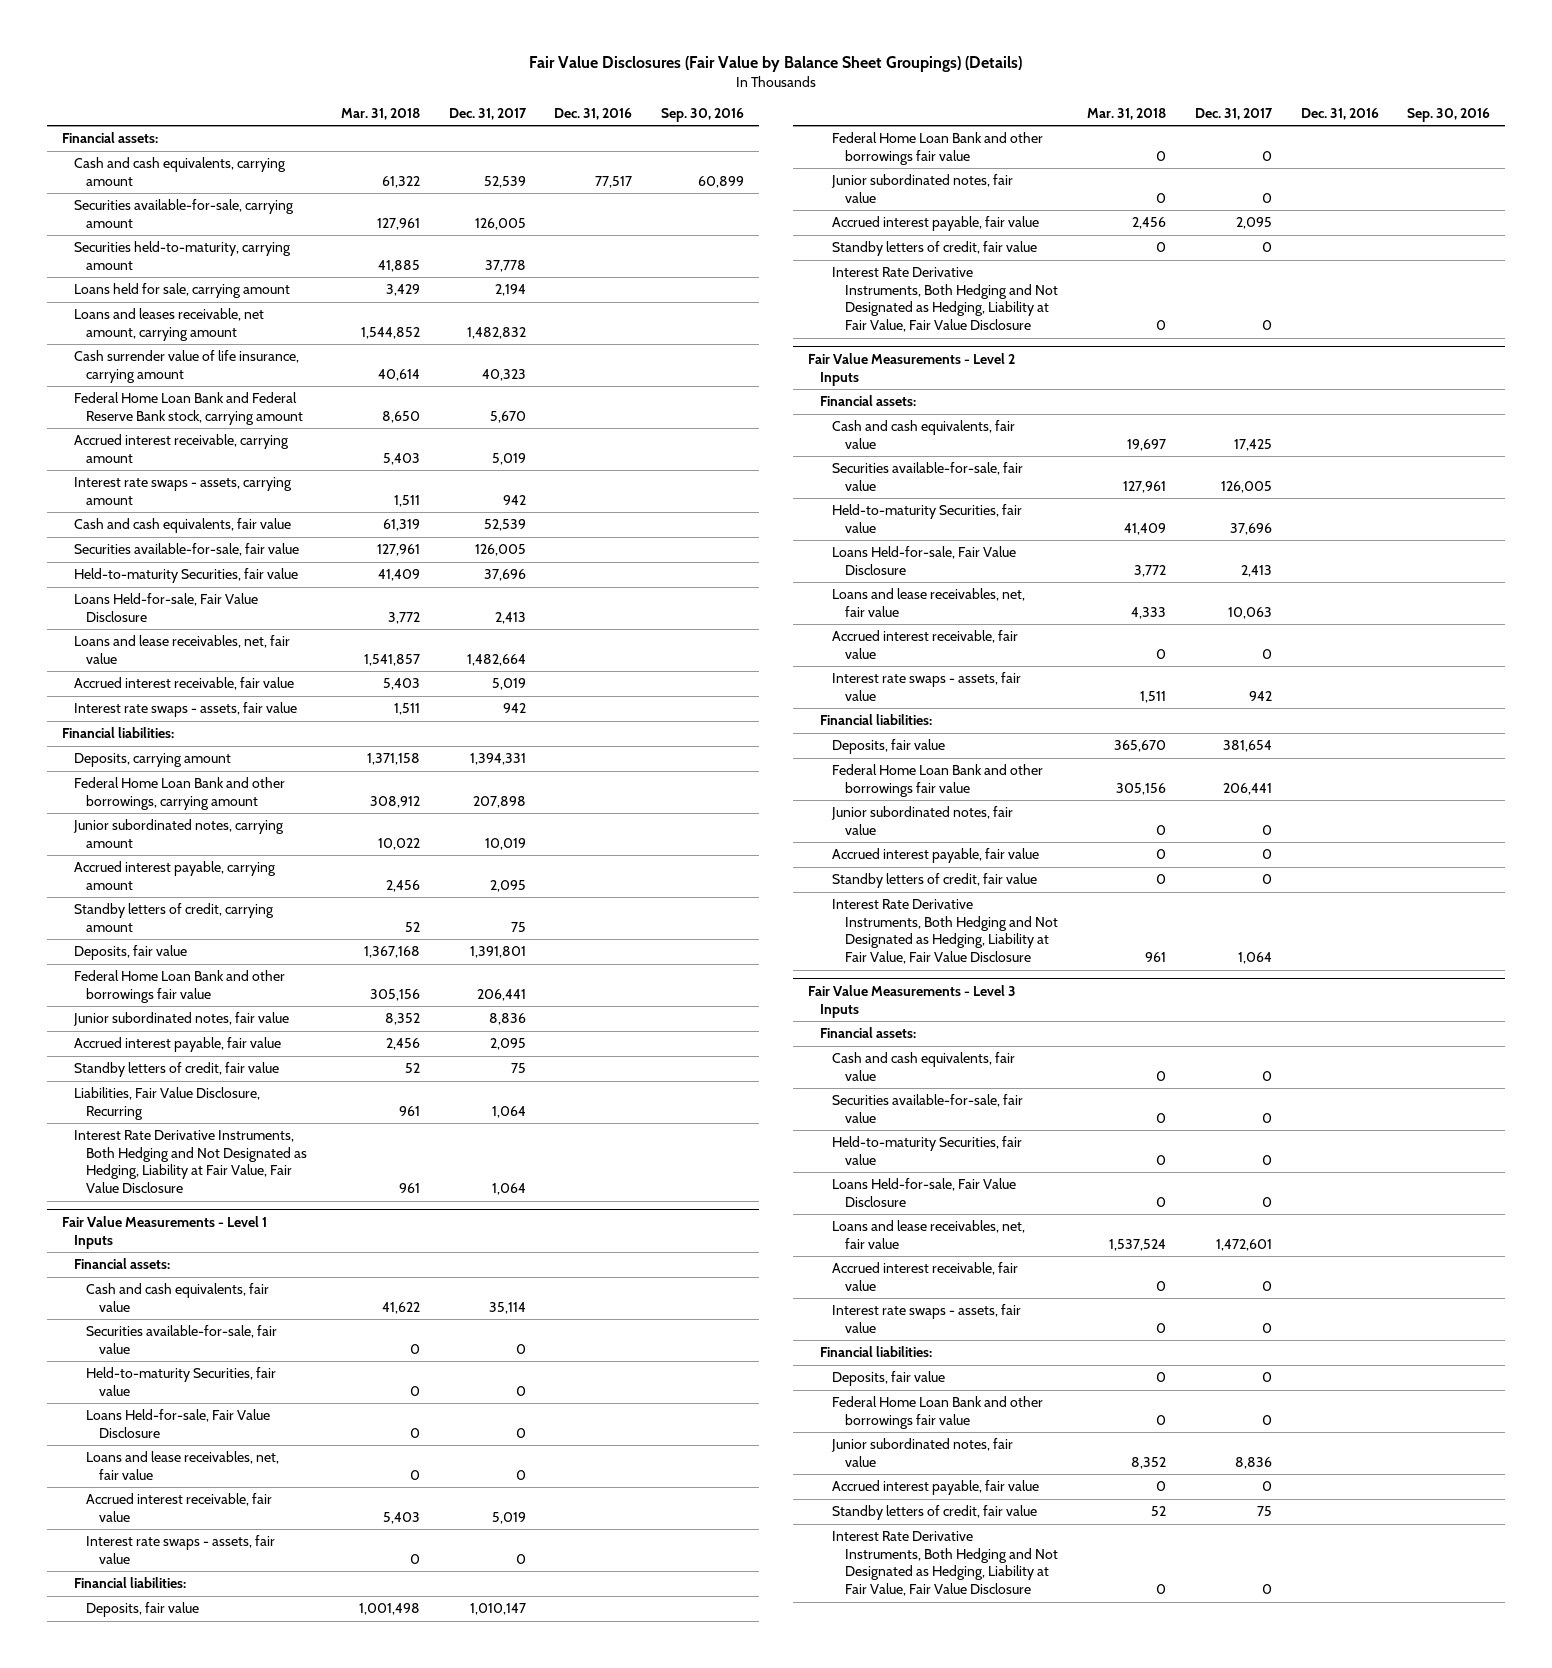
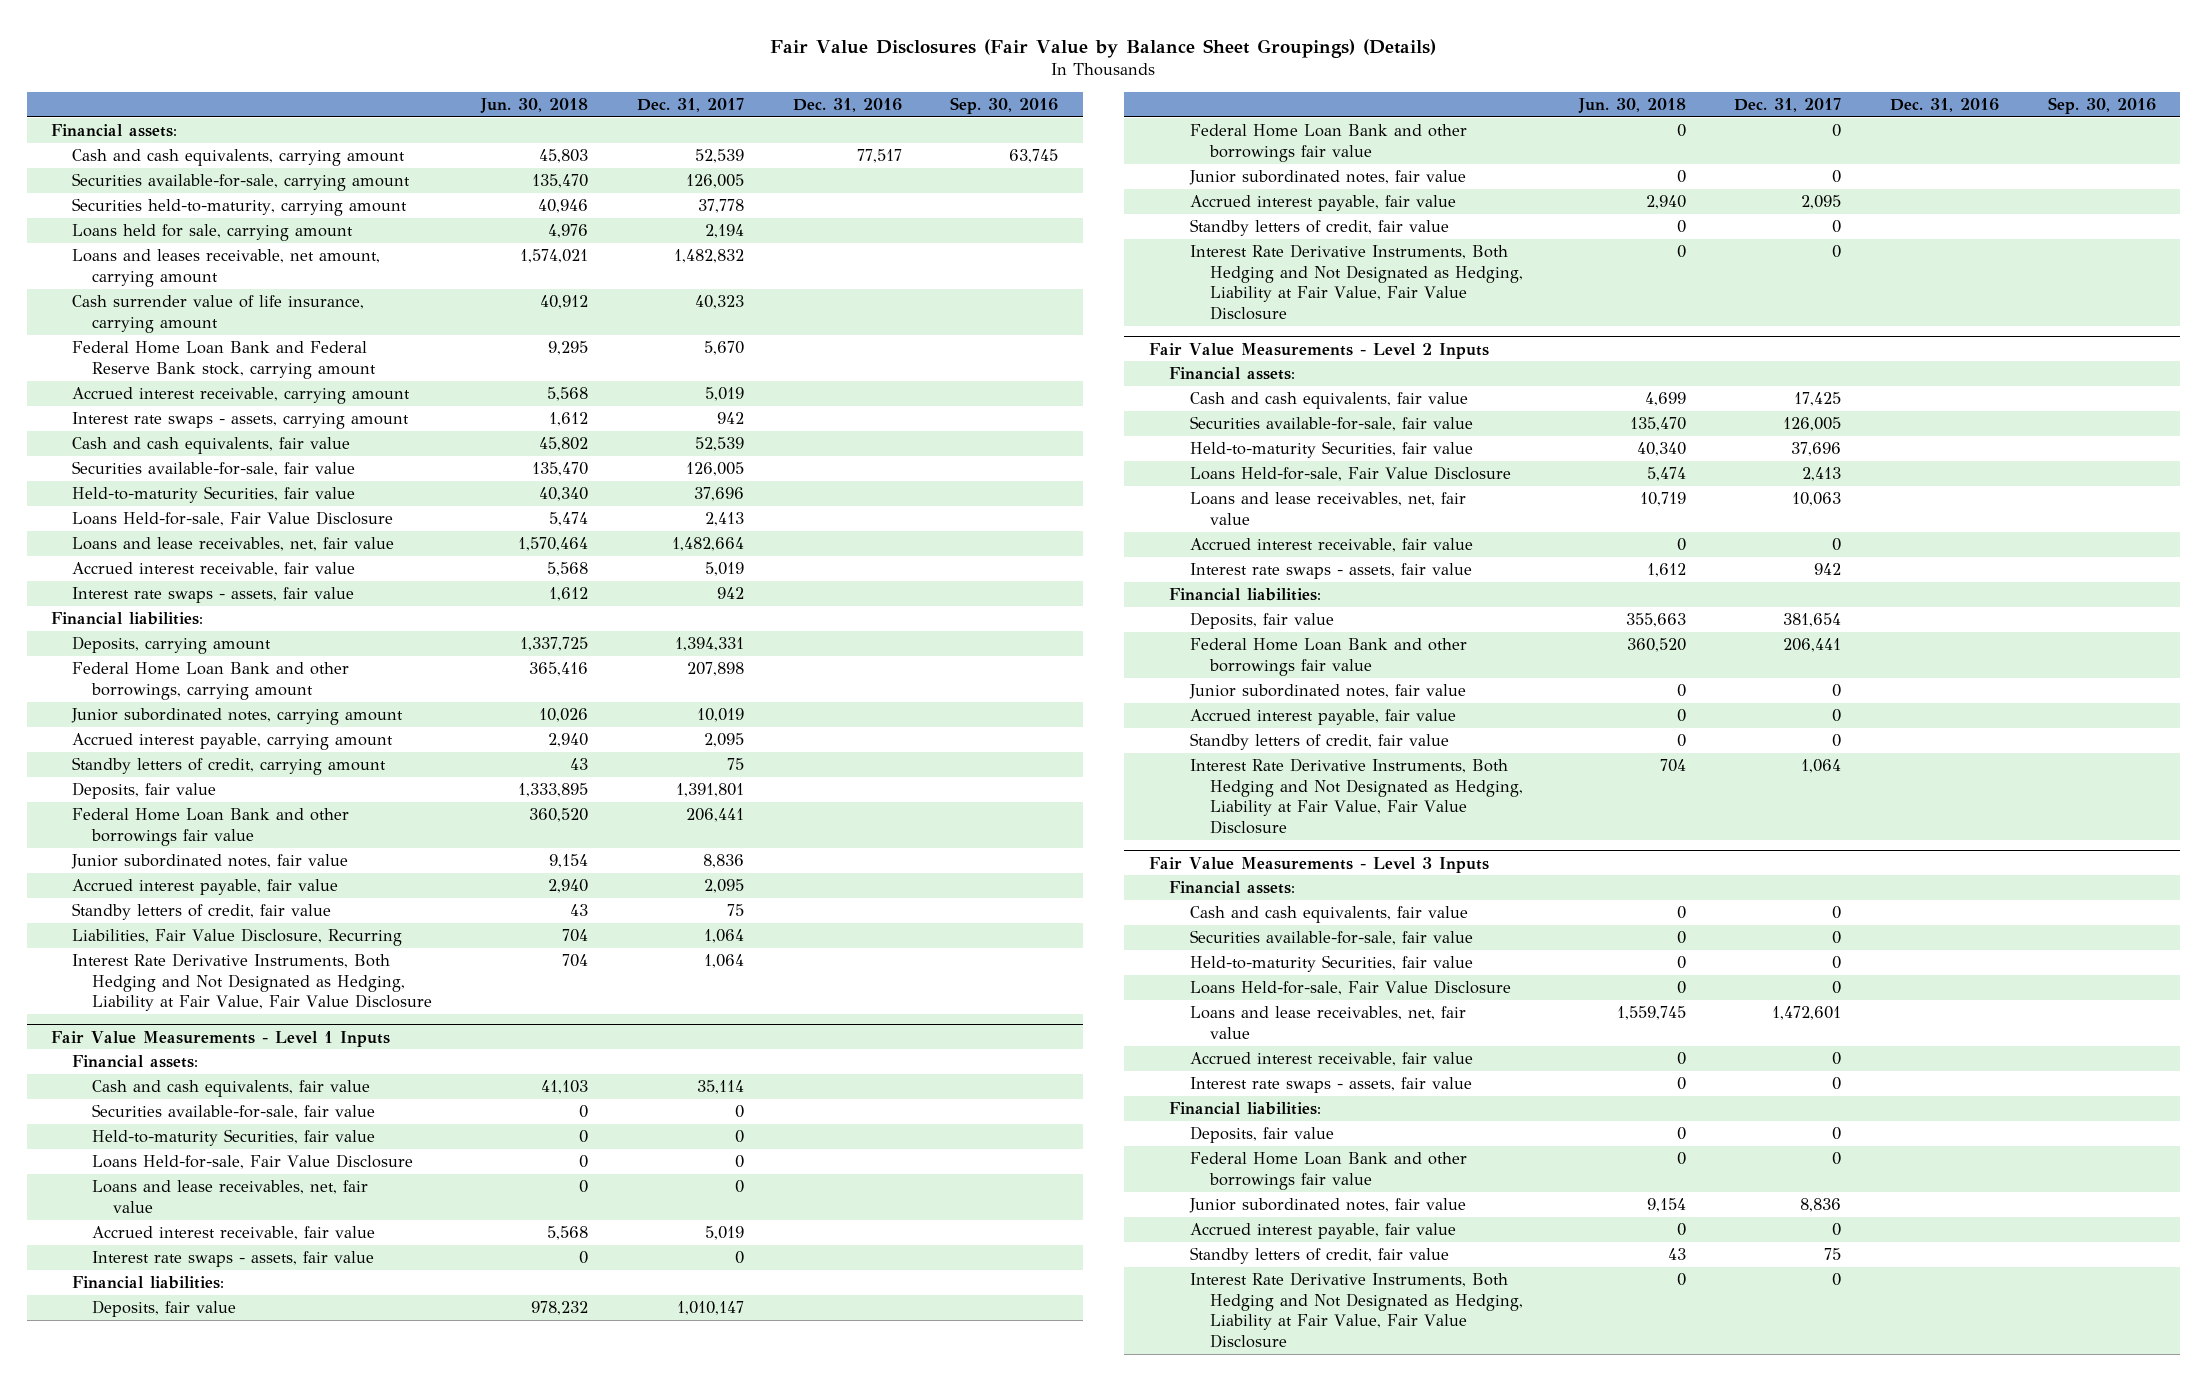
[340,107,420,120] Mar. 31, 2018 -> none
none -> [480,97,589,113] Jun. 30, 2018
[698,175,745,188] 60,899 -> [1009,149,1059,164] 63,745

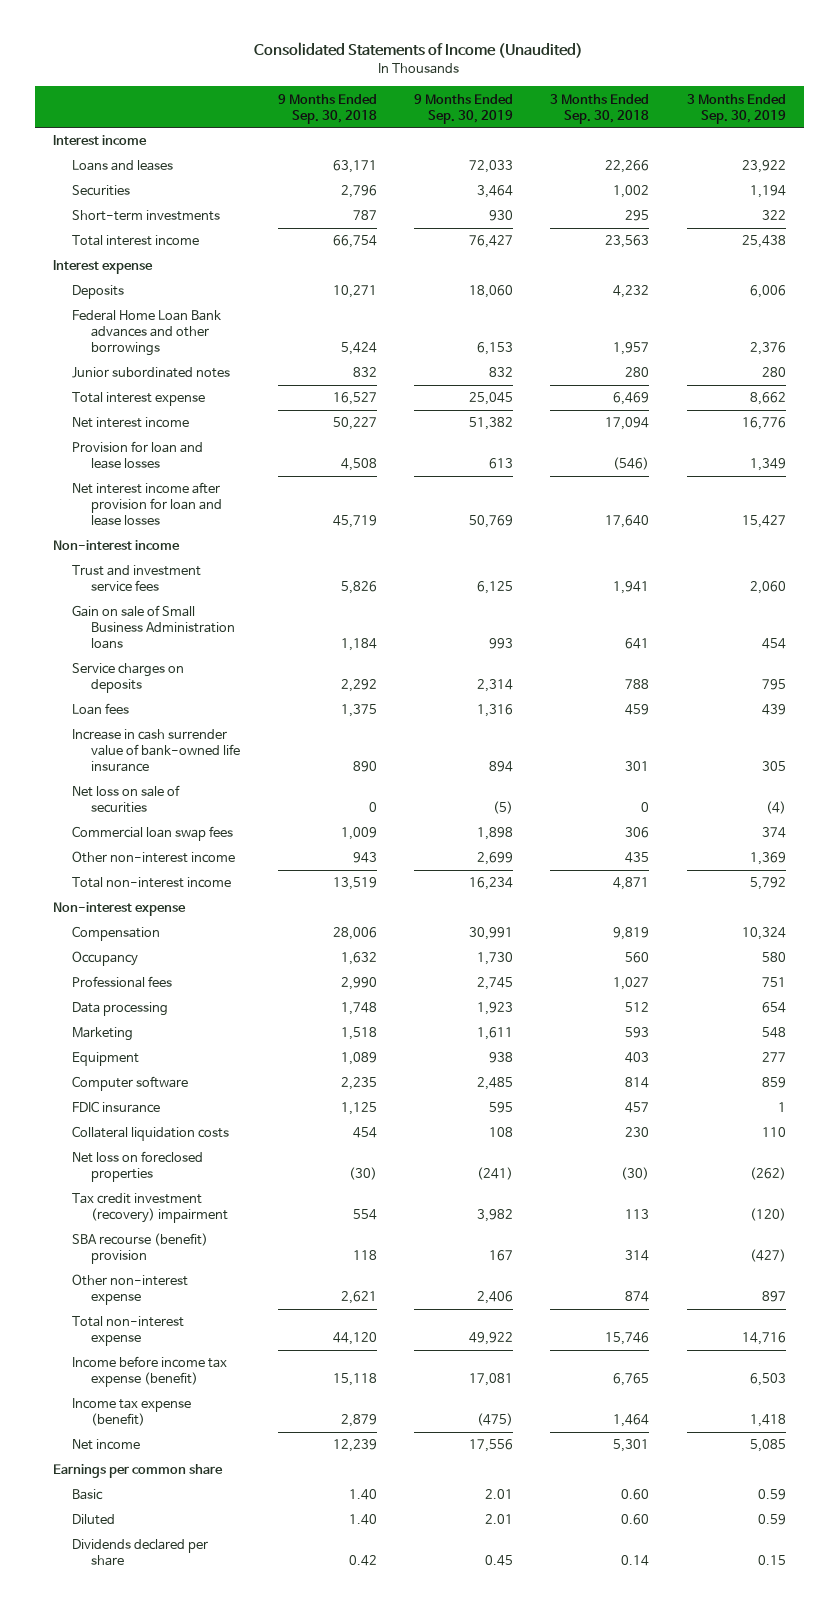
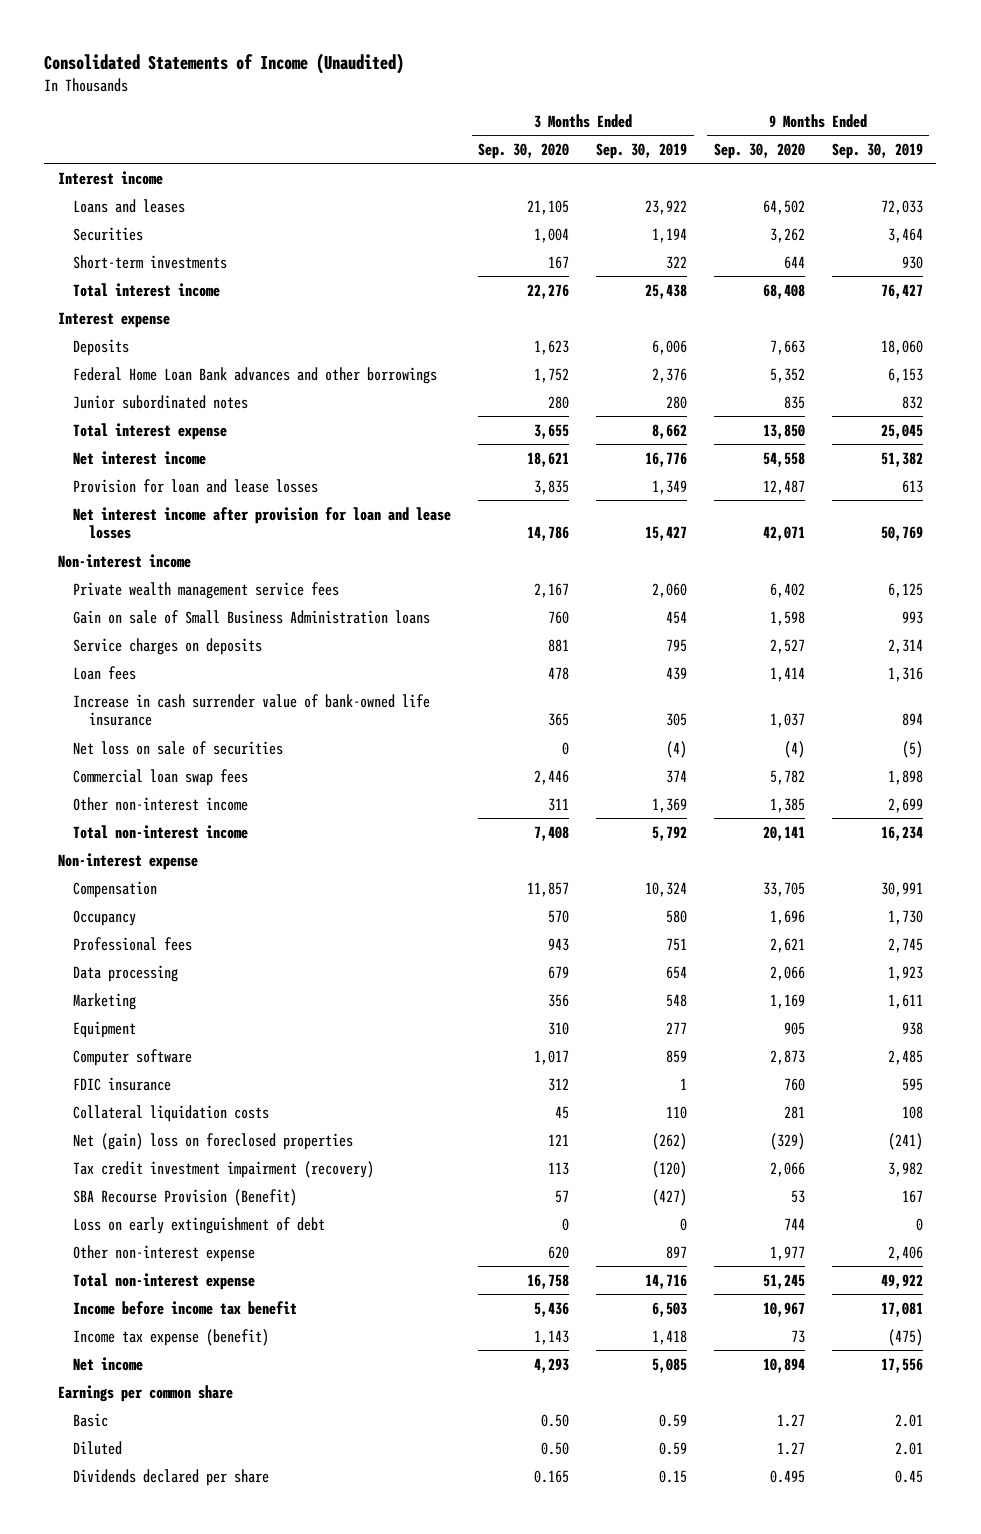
[277,93,377,124] 9 Months Ended Sep. 30, 2018 -> none
[550,93,650,124] 3 Months Ended Sep. 30, 2018 -> none
none -> [478,142,570,159] Sep. 30, 2020
none -> [713,142,805,159] Sep. 30, 2020
[72,565,202,593] Trust and investment service fees -> [73,581,340,599] Private wealth management service fees
[72,1151,204,1183] Net loss on foreclosed properties -> [73,1132,354,1150] Net (gain) loss on foreclosed properties
[72,1193,229,1224] Tax credit investment (recovery) impairment -> [73,1160,375,1178] Tax credit investment impairment (recovery)
[72,1233,209,1265] SBA recourse (benefit) provision -> [73,1188,298,1206] SBA Recourse Provision (Benefit)
none -> [73,1216,326,1234] Loss on early extinguishment of debt
[72,1356,228,1388] Income before income tax expense (benefit) -> [73,1300,298,1315] Income before income tax benefit

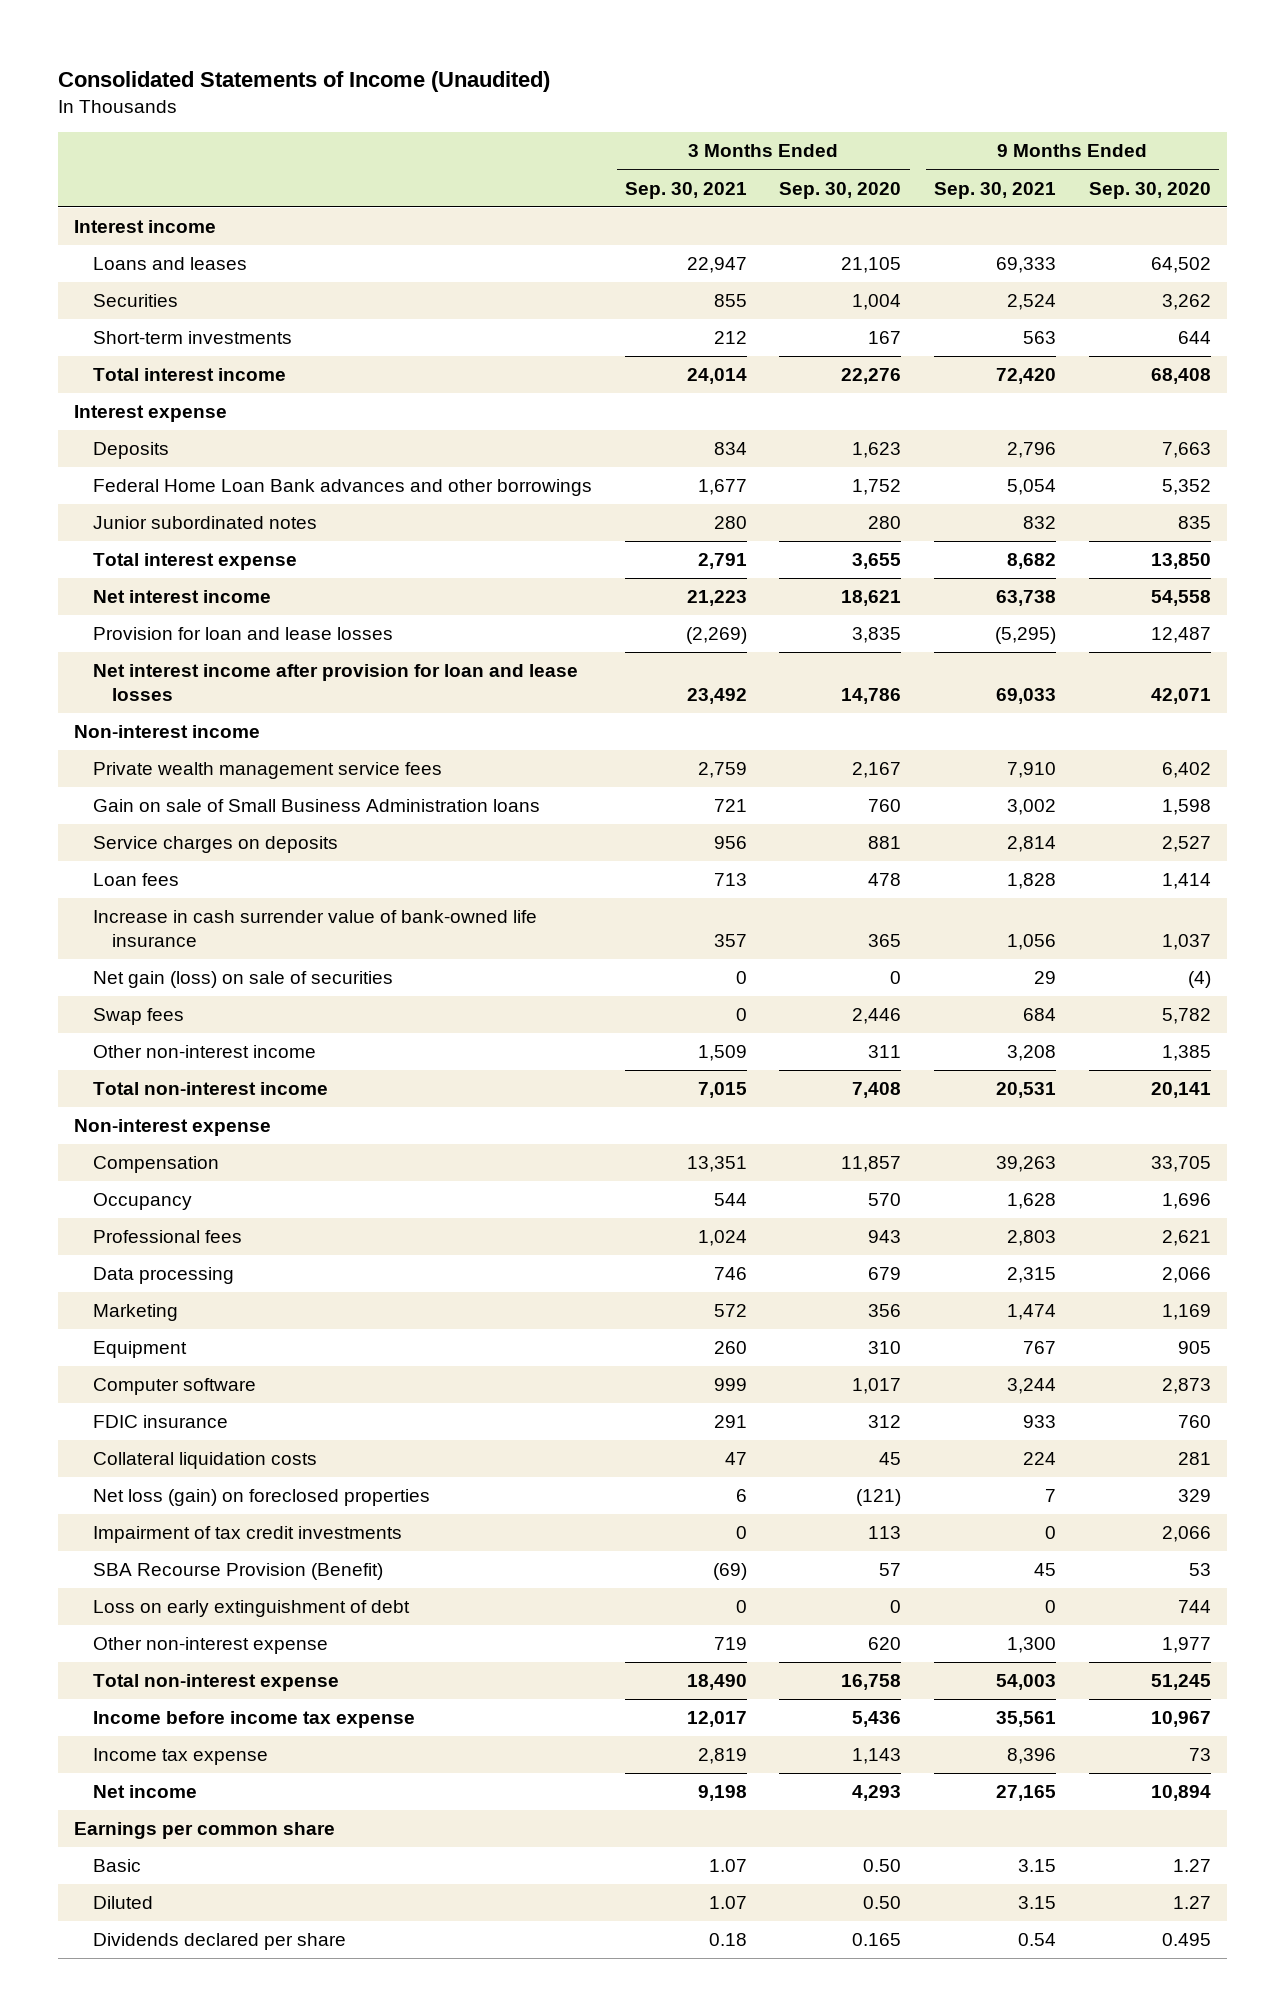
[596,142,688,159] Sep. 30, 2019 -> none
[831,142,923,159] Sep. 30, 2019 -> none
none -> [624,181,747,199] Sep. 30, 2021
none -> [933,181,1056,199] Sep. 30, 2021
[73,740,284,755] Net loss on sale of securities -> [93,971,394,989] Net gain (loss) on sale of securities
[73,768,249,786] Commercial loan swap fees -> [93,1008,185,1026] Swap fees
[73,1132,354,1150] Net (gain) loss on foreclosed properties -> [93,1489,431,1507] Net loss (gain) on foreclosed properties
[548,1133,570,1146] 121 -> [856,1489,902,1507] (121)
[769,1132,805,1150] (329) -> [1177,1489,1211,1503] 329
[73,1160,375,1178] Tax credit investment impairment (recovery) -> [93,1526,403,1544] Impairment of tax credit investments
[73,1300,298,1315] Income before income tax benefit -> [93,1711,416,1729] Income before income tax expense
[73,1328,270,1346] Income tax expense (benefit) -> [93,1748,269,1766] Income tax expense

